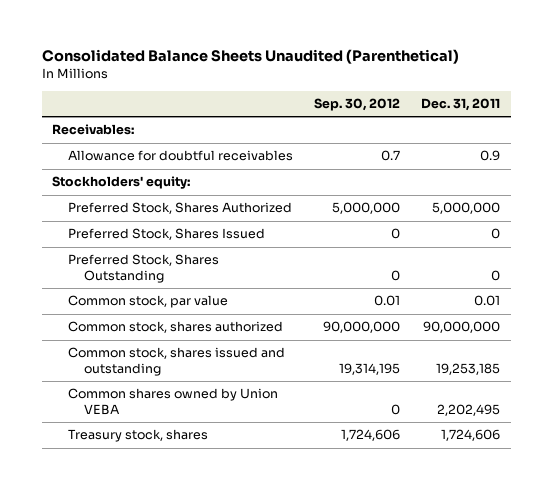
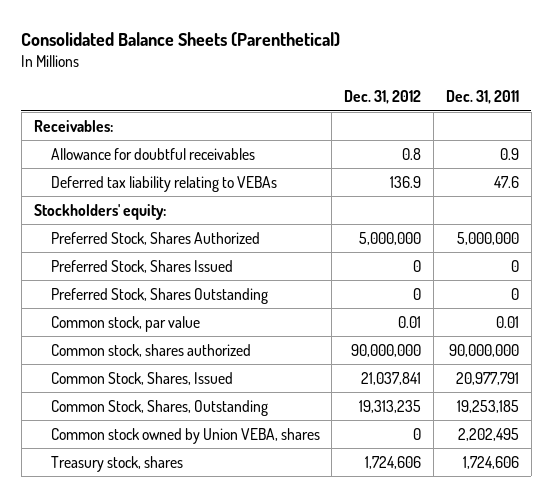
[41,49,459,65] Consolidated Balance Sheets Unaudited (Parenthetical) -> [21,31,341,47] Consolidated Balance Sheets (Parenthetical)
[314,98,401,112] Sep. 30, 2012 -> none
none -> [344,90,422,105] Dec. 31, 2012
none -> [50,175,277,192] Deferred tax liability relating to VEBAs
none -> [50,371,233,385] Common Stock, Shares, Issued
[68,347,286,377] Common stock, shares issued and outstanding -> [50,399,268,416] Common Stock, Shares, Outstanding
[68,388,279,416] Common shares owned by Union VEBA -> [50,427,320,444] Common stock owned by Union VEBA, shares

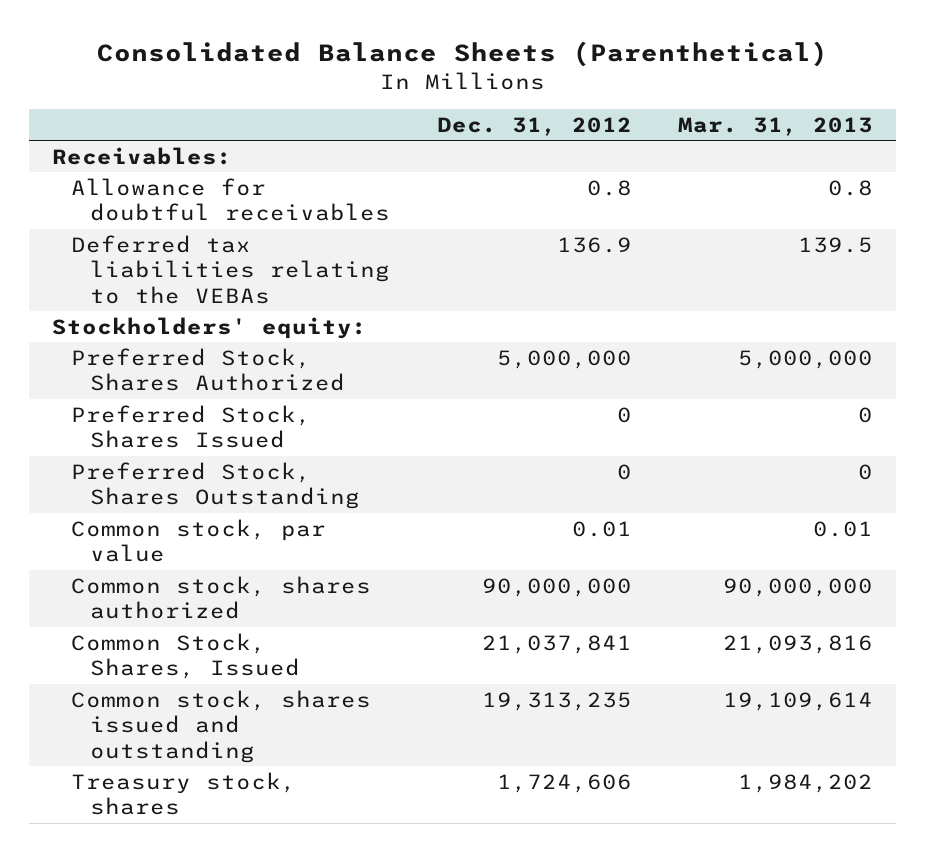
[445,90,519,105] Dec. 31, 2011 -> none
none -> [678,116,874,136] Mar. 31, 2013
[50,175,277,192] Deferred tax liability relating to VEBAs -> [71,234,390,304] Deferred tax liabilities relating to the VEBAs
[50,427,320,444] Common stock owned by Union VEBA, shares -> none
[50,399,268,416] Common Stock, Shares, Outstanding -> [71,689,372,763] Common stock, shares issued and outstanding

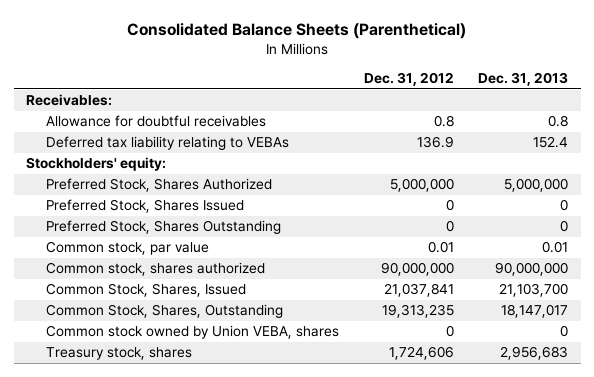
[678,116,874,136] Mar. 31, 2013 -> none
none -> [478,72,569,87] Dec. 31, 2013
[71,234,390,304] Deferred tax liabilities relating to the VEBAs -> [46,136,290,151] Deferred tax liability relating to VEBAs
[71,689,372,763] Common stock, shares issued and outstanding -> [46,304,284,319] Common Stock, Shares, Outstanding
none -> [46,325,340,340] Common stock owned by Union VEBA, shares

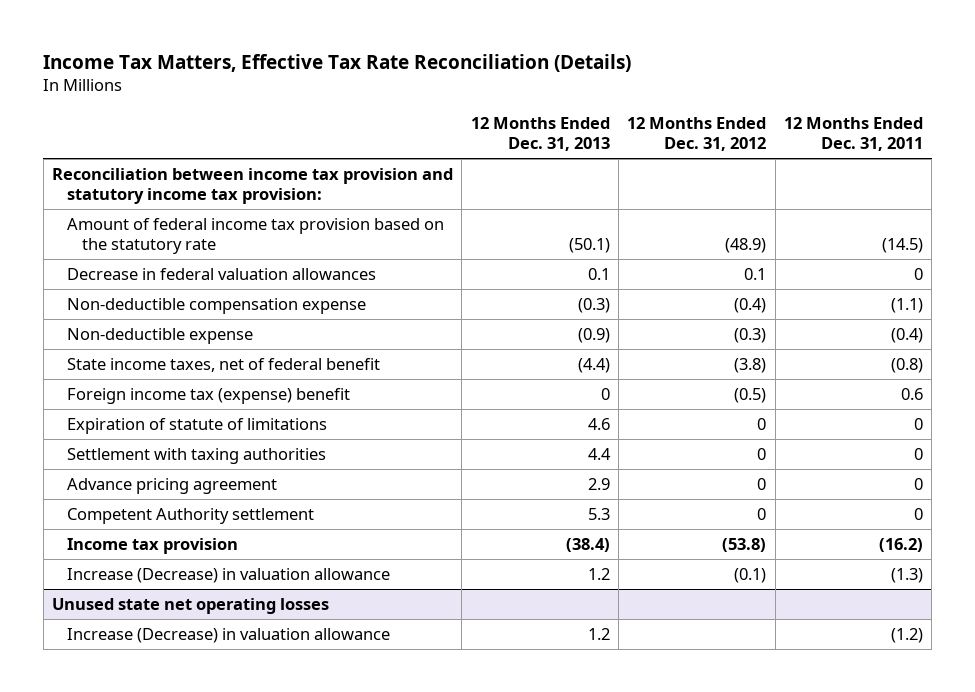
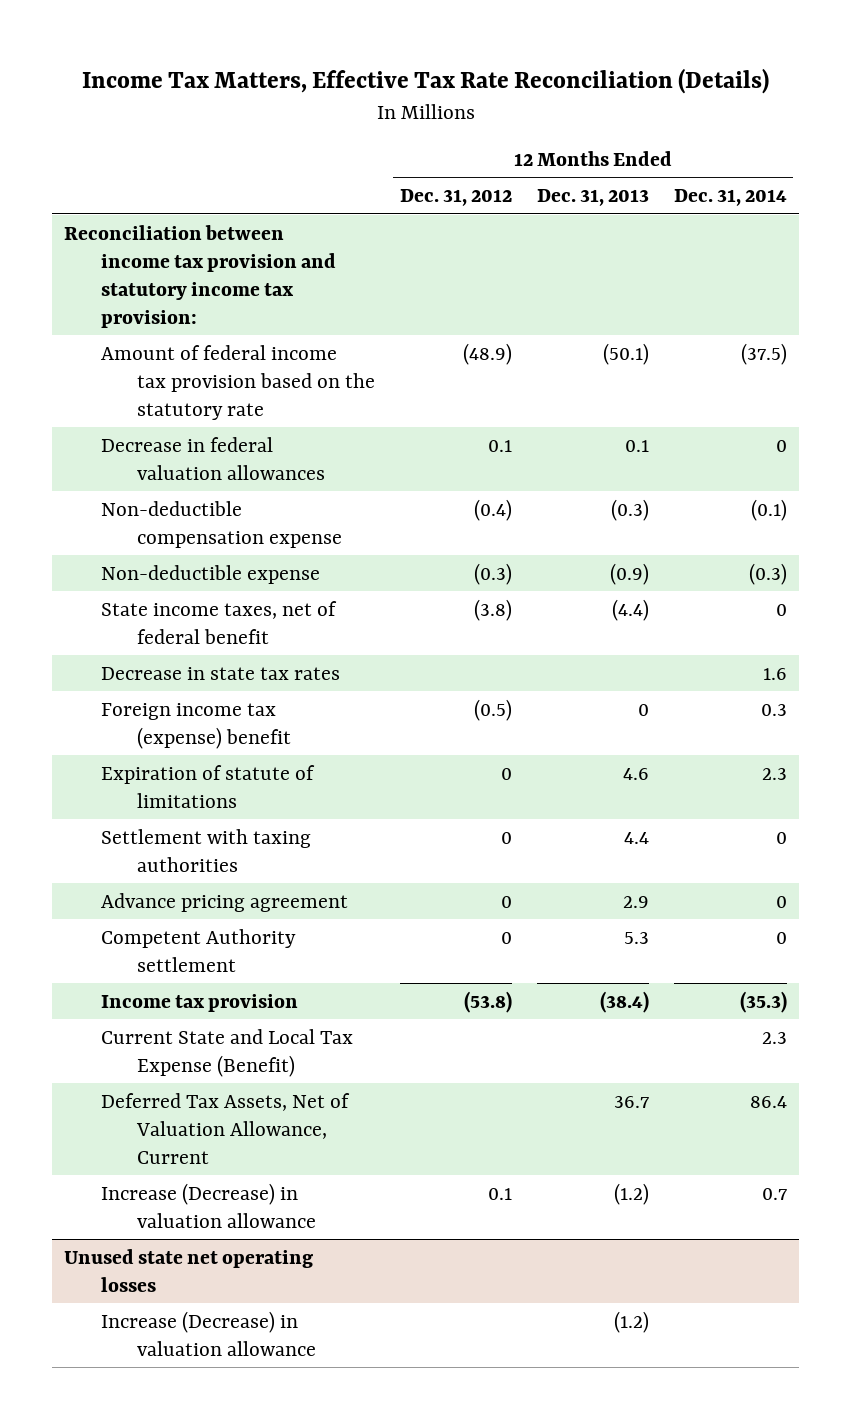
[783,116,923,152] 12 Months Ended Dec. 31, 2011 -> none
none -> [673,189,787,207] Dec. 31, 2014
none -> [100,666,340,680] Decrease in state tax rates
none -> [100,1028,353,1077] Current State and Local Tax Expense (Benefit)
none -> [100,1092,350,1164] Deferred Tax Assets, Net of Valuation Allowance, Current
[587,568,610,581] 1.2 -> [613,1182,649,1205] (1.2)
[734,568,767,584] (0.1) -> [487,1187,512,1200] 0.1
[587,628,610,641] 1.2 -> [613,1310,649,1333] (1.2)

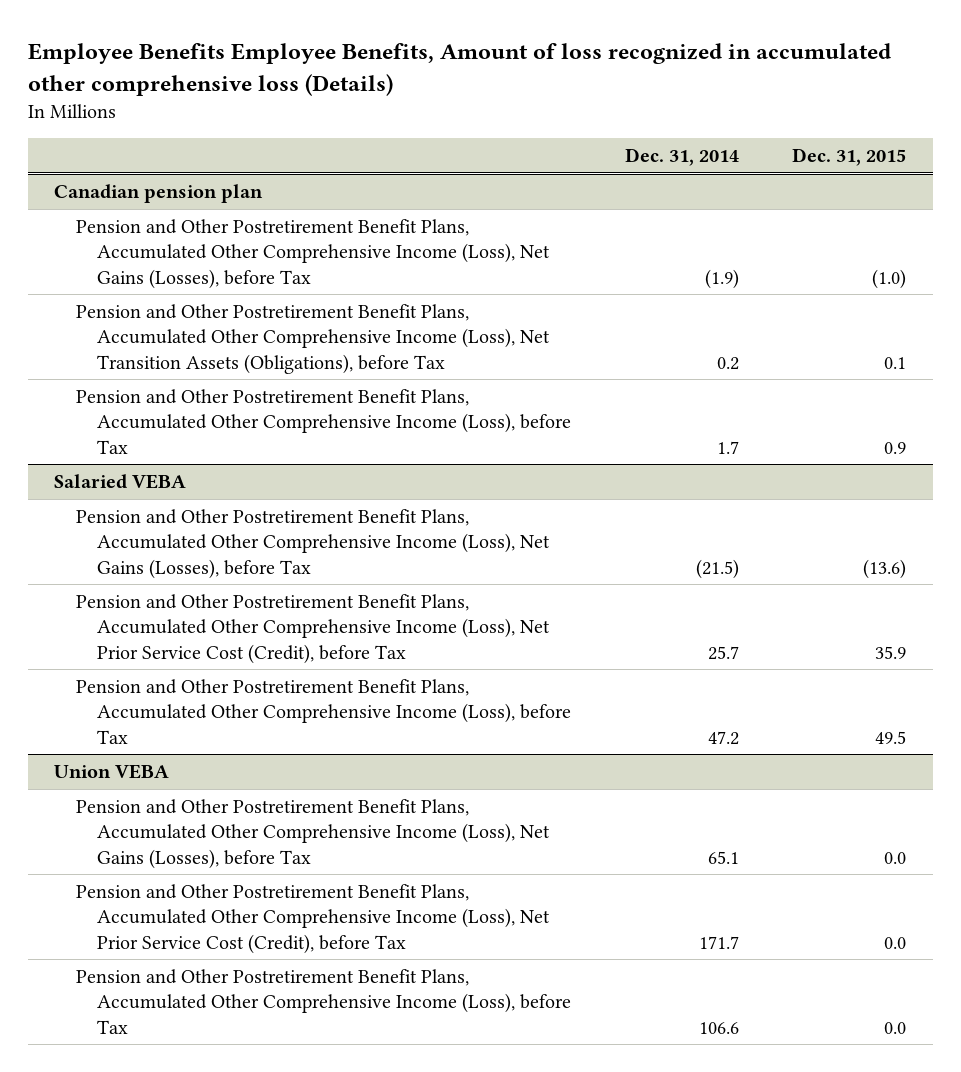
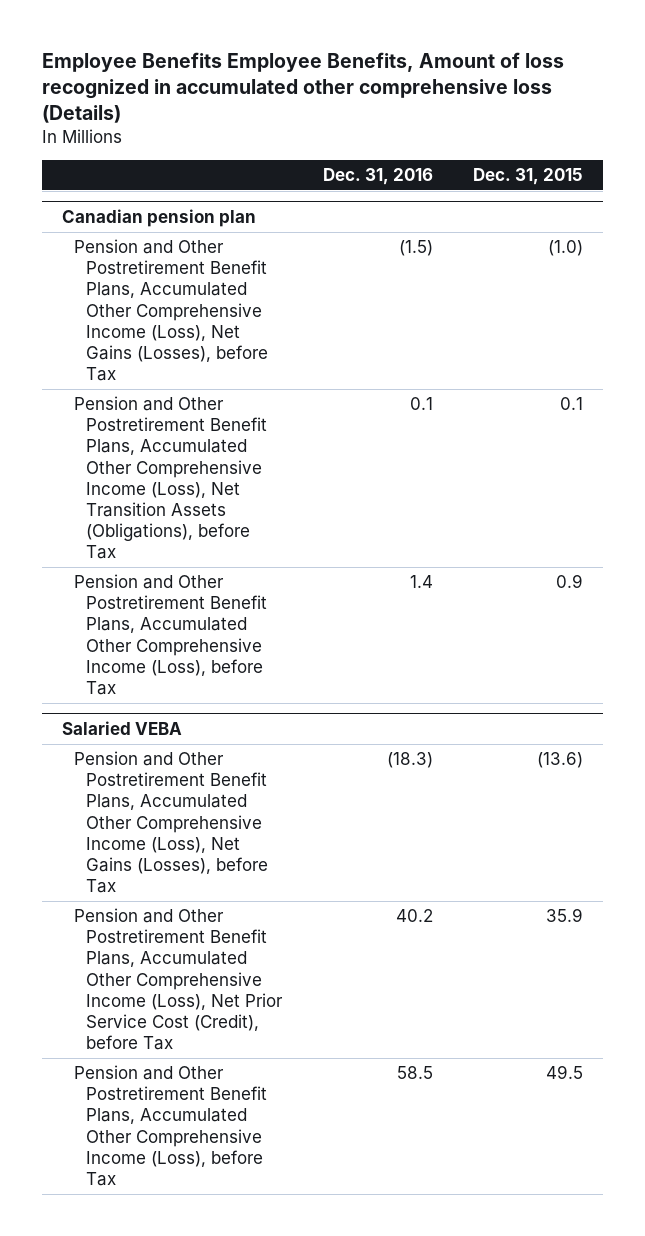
[624,147,739,166] Dec. 31, 2014 -> none
none -> [322,167,433,185] Dec. 31, 2016
[54,763,170,779] Union VEBA -> none
[75,798,551,869] Pension and Other Postretirement Benefit Plans, Accumulated Other Comprehensive Income (Loss), Net Gains (Losses), before Tax -> none
[75,883,551,954] Pension and Other Postretirement Benefit Plans, Accumulated Other Comprehensive Income (Loss), Net Prior Service Cost (Credit), before Tax -> none
[75,968,572,1034] Pension and Other Postretirement Benefit Plans, Accumulated Other Comprehensive Income (Loss), before Tax -> none

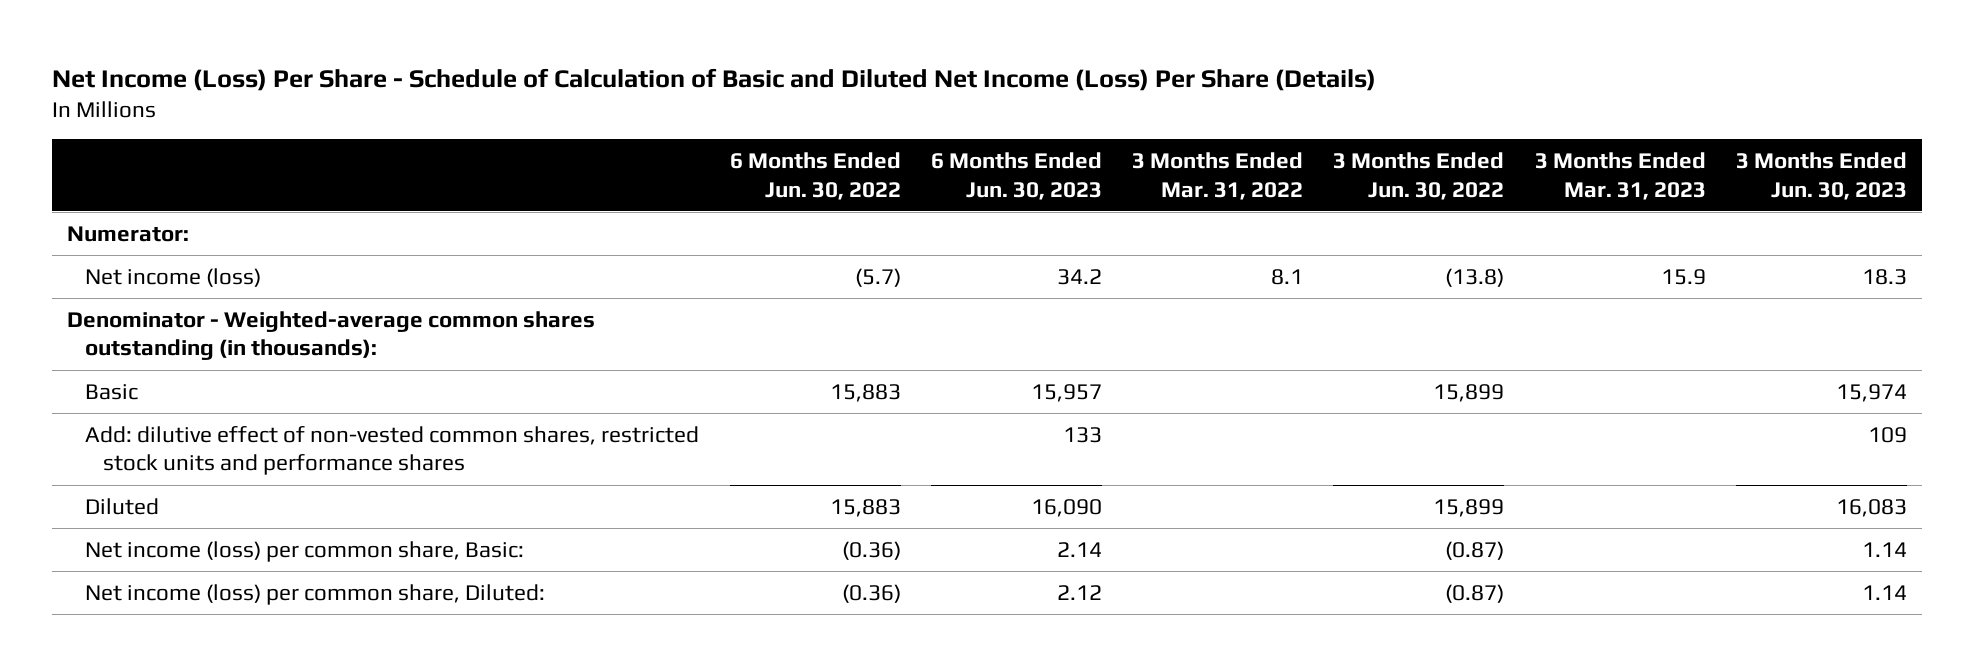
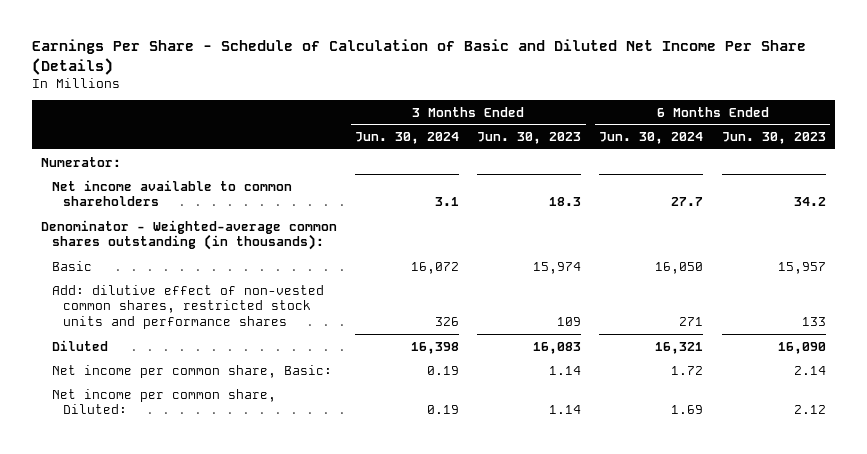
[52,67,1377,91] Net Income (Loss) Per Share - Schedule of Calculation of Basic and Diluted Net Income (Loss) Per Share (Details) -> [32,39,807,75] Earnings Per Share - Schedule of Calculation of Basic and Diluted Net Income Per Share (Details)
[729,152,901,200] 6 Months Ended Jun. 30, 2022 -> none
[1132,152,1304,200] 3 Months Ended Mar. 31, 2022 -> none
[1333,152,1505,200] 3 Months Ended Jun. 30, 2022 -> none
[1534,152,1706,200] 3 Months Ended Mar. 31, 2023 -> none
none -> [355,132,460,145] Jun. 30, 2024
none -> [599,132,704,145] Jun. 30, 2024
[85,267,262,287] Net income (loss) -> [52,179,293,207] Net income available to common shareholders
[85,540,525,562] Net income (loss) per common share, Basic: -> [52,364,333,378] Net income per common share, Basic:
[85,583,546,605] Net income (loss) per common share, Diluted: -> [52,388,277,415] Net income per common share, Diluted:

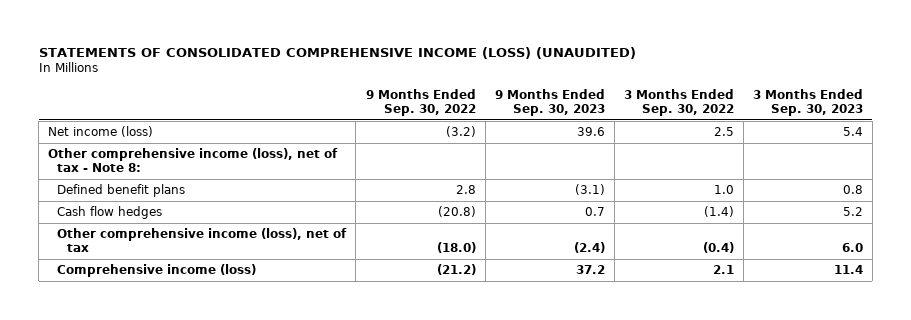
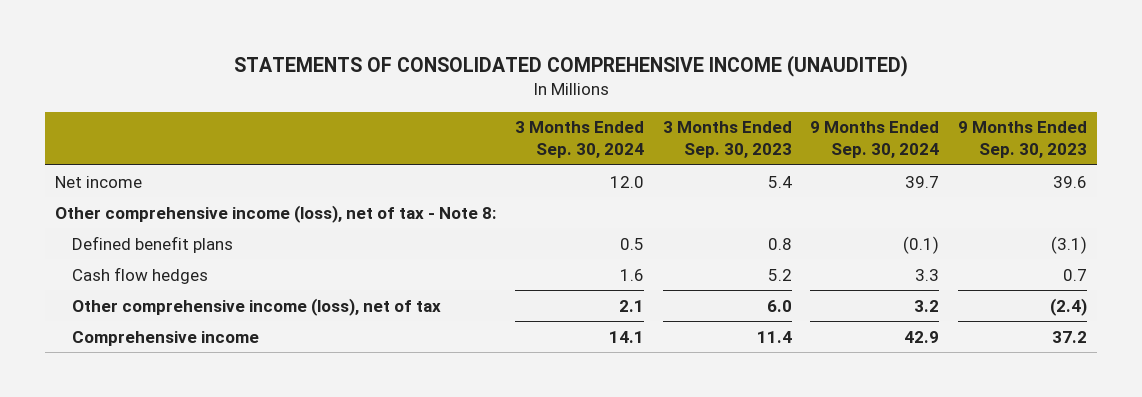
[38,46,636,59] STATEMENTS OF CONSOLIDATED COMPREHENSIVE INCOME (LOSS) (UNAUDITED) -> [234,54,909,77] STATEMENTS OF CONSOLIDATED COMPREHENSIVE INCOME (UNAUDITED)
[365,88,476,116] 9 Months Ended Sep. 30, 2022 -> none
[623,88,734,116] 3 Months Ended Sep. 30, 2022 -> none
none -> [514,121,644,159] 3 Months Ended Sep. 30, 2024
none -> [810,121,940,159] 9 Months Ended Sep. 30, 2024
[48,126,154,138] Net income (loss) -> [54,175,142,188] Net income
[57,264,257,278] Comprehensive income (loss) -> [72,330,260,346] Comprehensive income

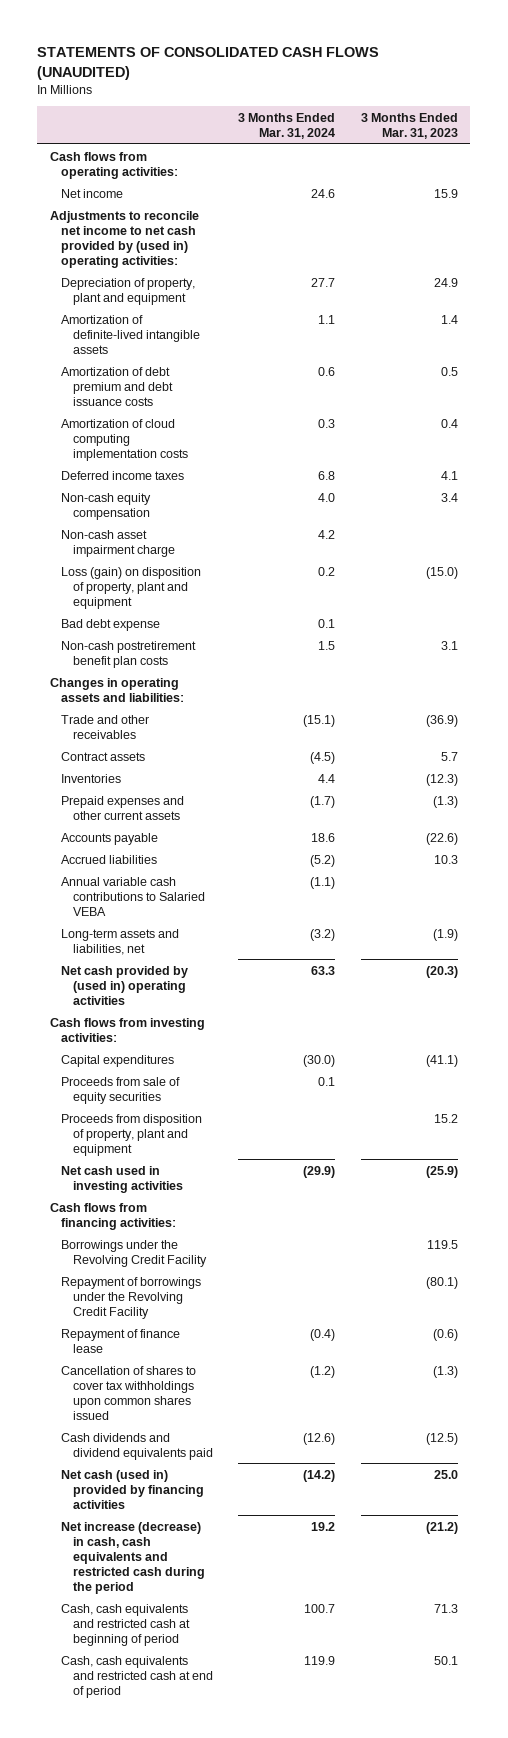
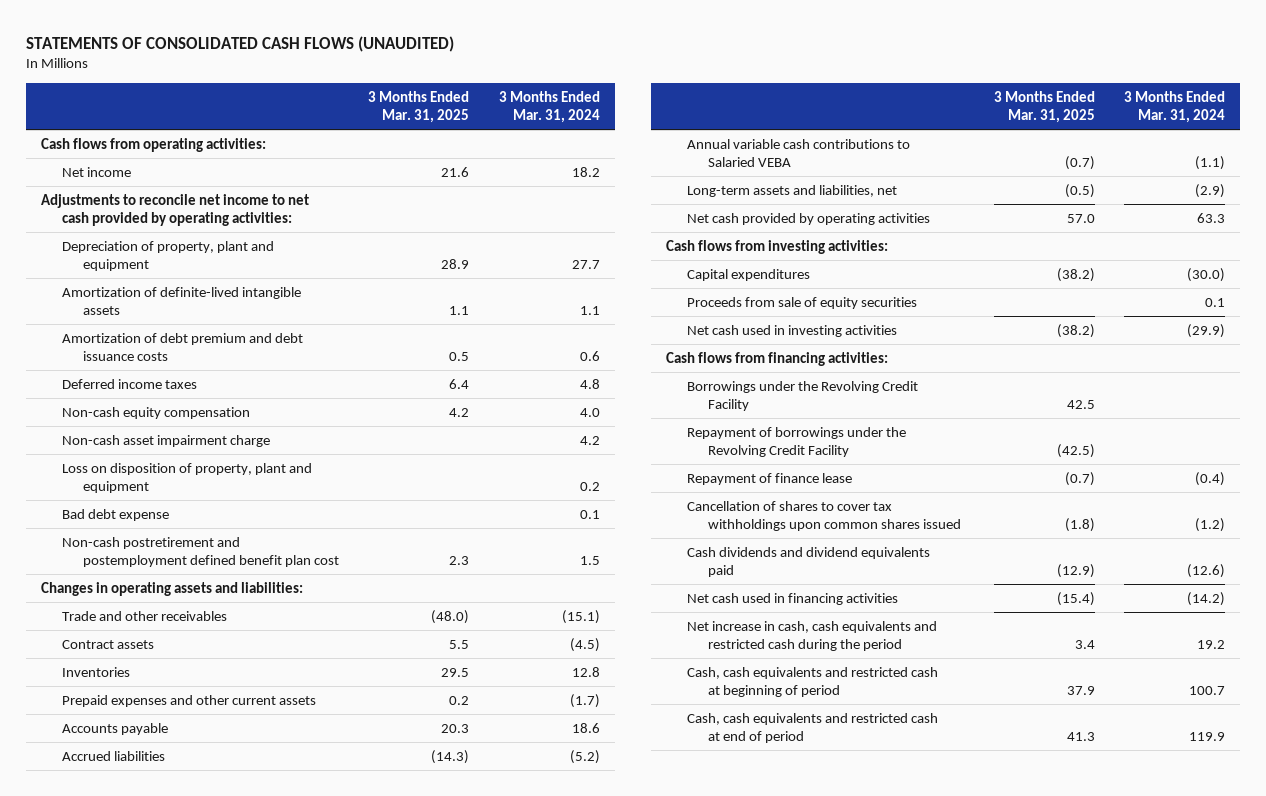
[360,113,458,140] 3 Months Ended Mar. 31, 2023 -> none
none -> [368,90,470,123] 3 Months Ended Mar. 31, 2025
[311,188,336,198] 24.6 -> [572,166,601,177] 18.2
[49,210,199,268] Adjustments to reconcile net income to net cash provided by (used in) operating activities: -> [41,193,310,226] Adjustments to reconcile net income to net cash provided by operating activities:
[61,418,188,461] Amortization of cloud computing implementation costs -> none
[318,470,336,480] 6.8 -> [580,378,601,389] 4.8
[61,566,202,609] Loss (gain) on disposition of property, plant and equipment -> [61,462,312,493] Loss on disposition of property, plant and equipment
[61,640,197,668] Non-cash postretirement benefit plan costs -> [61,536,339,567] Non-cash postretirement and postemployment defined benefit plan cost
[318,773,336,783] 4.4 -> [572,666,601,677] 12.8
[310,928,336,941] (3.2) -> [1195,183,1226,198] (2.9)
[61,965,189,1005] Net cash provided by (used in) operating activities -> [687,212,931,225] Net cash provided by operating activities
[61,1113,203,1156] Proceeds from disposition of property, plant and equipment -> none
[61,1469,204,1509] Net cash (used in) provided by financing activities -> [687,592,899,605] Net cash used in financing activities
[61,1521,205,1594] Net increase (decrease) in cash, cash equivalents and restricted cash during the period -> [687,620,938,651] Net increase in cash, cash equivalents and restricted cash during the period

